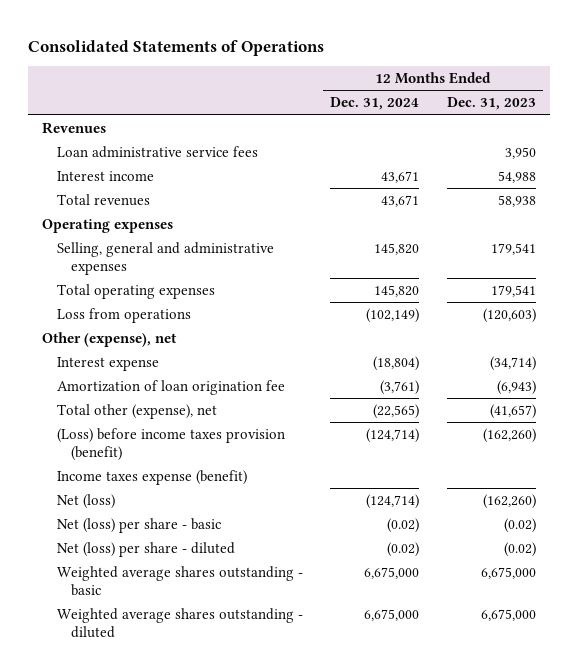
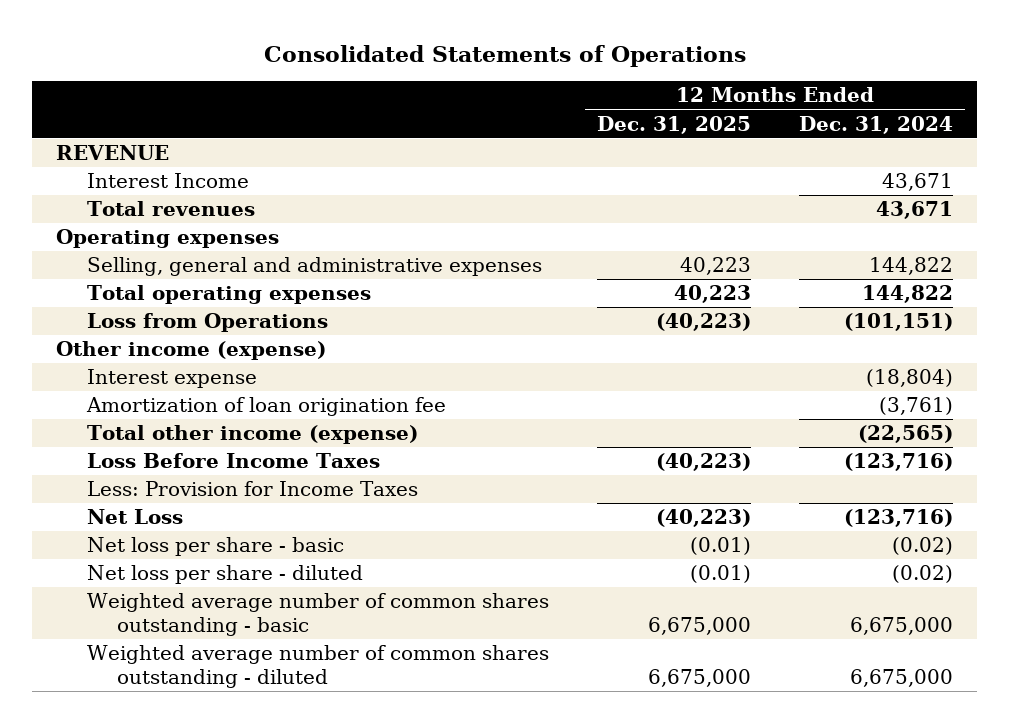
[446,97,536,111] Dec. 31, 2023 -> none
none -> [596,115,751,134] Dec. 31, 2025
[56,145,258,158] Loan administrative service fees -> none
[42,121,107,134] Revenues -> [56,145,170,161] REVENUE
[56,170,154,181] Interest income -> [86,173,249,189] Interest Income
[374,242,420,255] 145,820 -> [869,257,954,276] 144,822
[374,284,420,297] 145,820 -> [862,285,954,304] 144,822
[56,307,191,323] Loss from operations -> [86,313,328,333] Loss from Operations
[366,307,420,323] (102,149) -> [844,313,954,332] (101,151)
[42,331,178,347] Other (expense), net -> [56,341,327,361] Other income (expense)
[56,403,217,419] Total other (expense), net -> [86,425,418,445] Total other income (expense)
[56,427,285,462] (Loss) before income taxes provision (benefit) -> [86,453,380,469] Loss Before Income Taxes
[366,427,420,443] (124,714) -> [844,453,954,472] (123,716)
[56,469,247,485] Income taxes expense (benefit) -> [86,481,418,497] Less: Provision for Income Taxes
[56,493,115,509] Net (loss) -> [86,509,183,525] Net Loss
[366,493,420,509] (124,714) -> [844,509,954,528] (123,716)
[56,517,221,533] Net (loss) per share - basic -> [86,537,344,557] Net loss per share - basic
[56,541,235,557] Net (loss) per share - diluted -> [86,565,363,585] Net loss per share - diluted
[56,565,303,597] Weighted average shares outstanding - basic -> [86,593,549,636] Weighted average number of common shares outstanding - basic
[56,607,303,639] Weighted average shares outstanding - diluted -> [86,645,549,688] Weighted average number of common shares outstanding - diluted

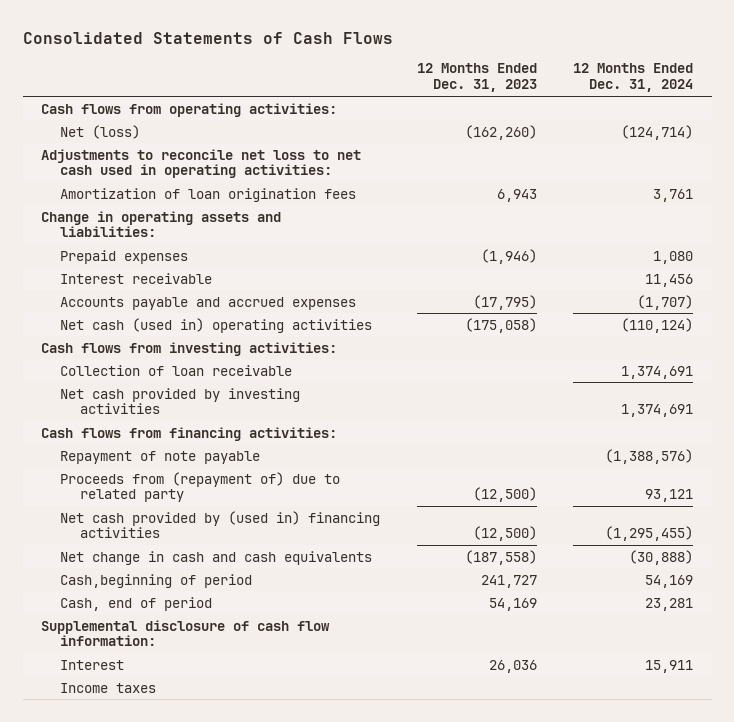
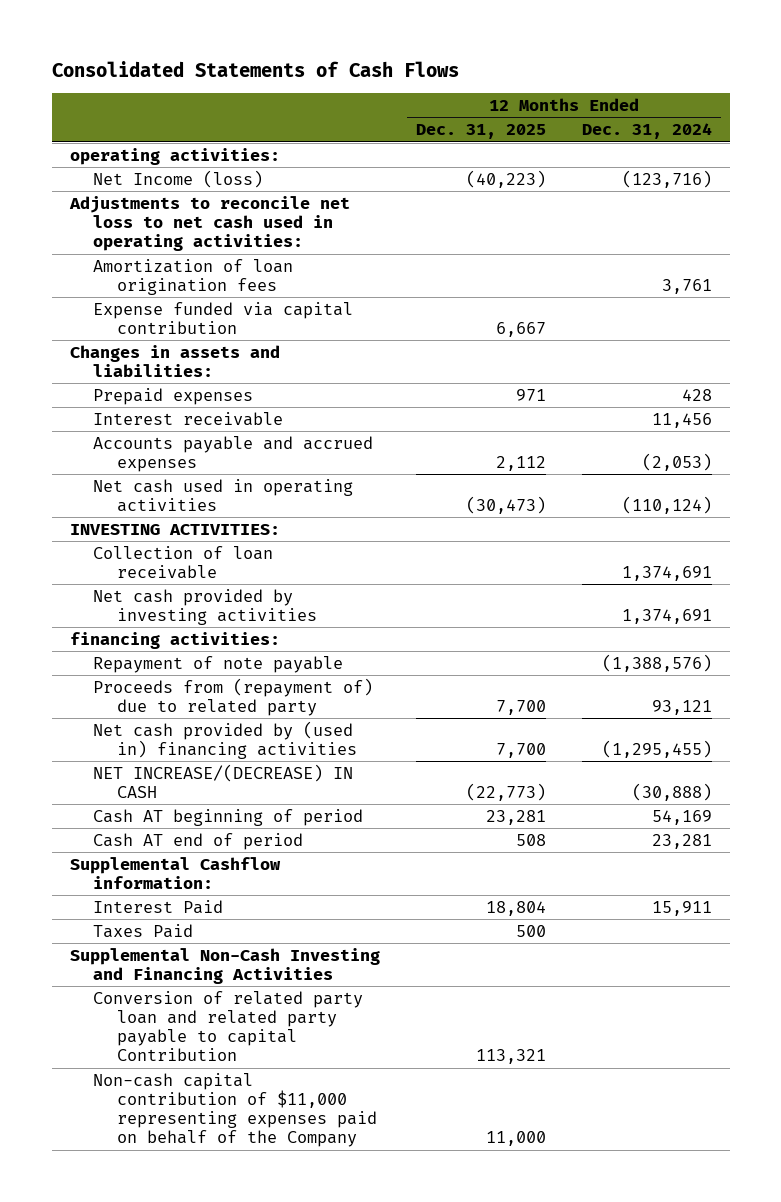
[416,63,537,93] 12 Months Ended Dec. 31, 2023 -> none
none -> [415,124,546,140] Dec. 31, 2025
[41,102,338,117] Cash flows from operating activities: -> [69,147,280,165] operating activities:
[60,124,141,139] Net (loss) -> [93,169,264,188] Net Income (loss)
[621,124,694,140] (124,714) -> [621,169,712,188] (123,716)
none -> [93,301,354,334] Expense funded via capital contribution
[41,210,282,238] Change in operating assets and liabilities: -> [69,344,280,377] Changes in assets and liabilities:
[653,250,694,264] 1,080 -> [681,388,712,401] 428
[637,294,694,310] (1,707) -> [641,452,712,471] (2,053)
[60,317,373,333] Net cash (used in) operating activities -> [93,478,354,512] Net cash used in operating activities
[41,341,338,356] Cash flows from investing activities: -> [69,523,280,535] INVESTING ACTIVITIES:
[41,426,338,441] Cash flows from financing activities: -> [69,631,280,649] financing activities:
[60,550,373,565] Net change in cash and cash equivalents -> [93,763,354,798] NET INCREASE/(DECREASE) IN CASH
[60,573,253,588] Cash,beginning of period -> [93,808,364,826] Cash AT beginning of period
[60,596,213,611] Cash, end of period -> [93,832,304,850] Cash AT end of period
[41,619,331,647] Supplemental disclosure of cash flow information: -> [69,856,281,889] Supplemental Cashflow information:
[60,659,125,670] Interest -> [93,899,224,914] Interest Paid
[60,682,157,693] Income taxes -> [93,923,194,938] Taxes Paid
none -> [69,947,380,984] Supplemental Non-Cash Investing and Financing Activities
none -> [93,990,364,1062] Conversion of related party loan and related party payable to capital Contribution
none -> [93,1072,377,1148] Non-cash capital contribution of $11,000 representing expenses paid on behalf of the Company

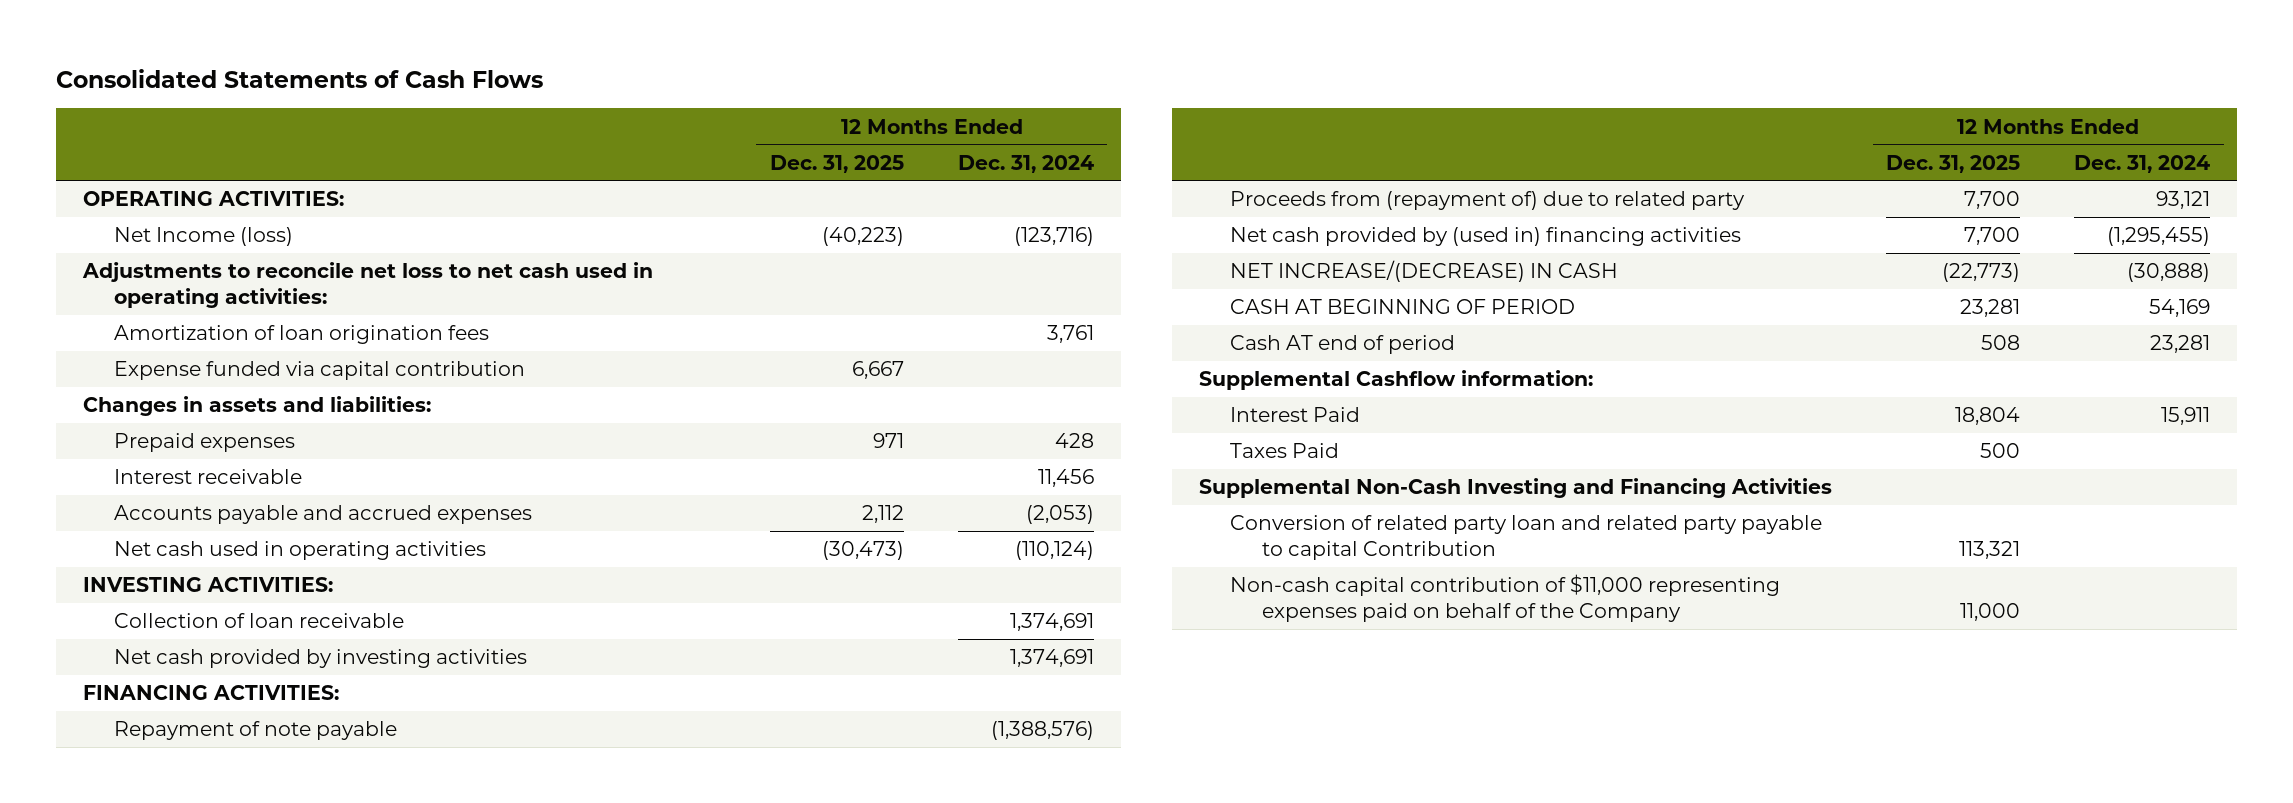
[69,147,280,165] operating activities: -> [82,191,344,207] OPERATING ACTIVITIES:
[69,631,280,649] financing activities: -> [82,685,339,701] FINANCING ACTIVITIES:
[93,808,364,826] Cash AT beginning of period -> [1230,299,1576,315] CASH AT BEGINNING OF PERIOD

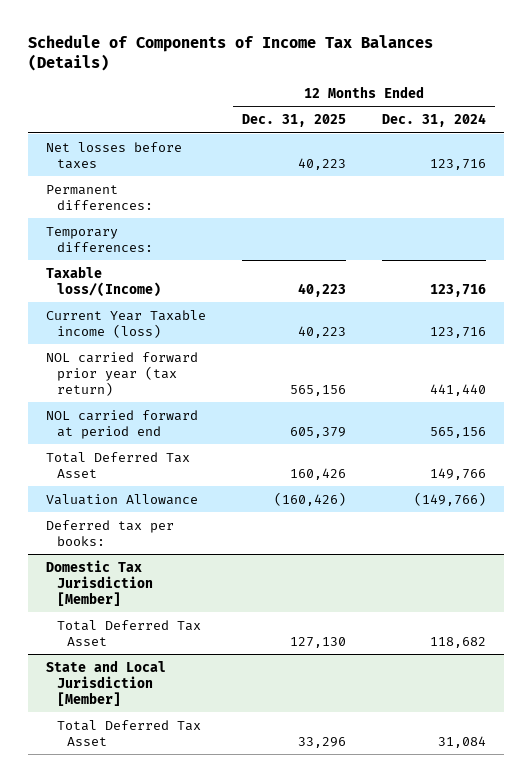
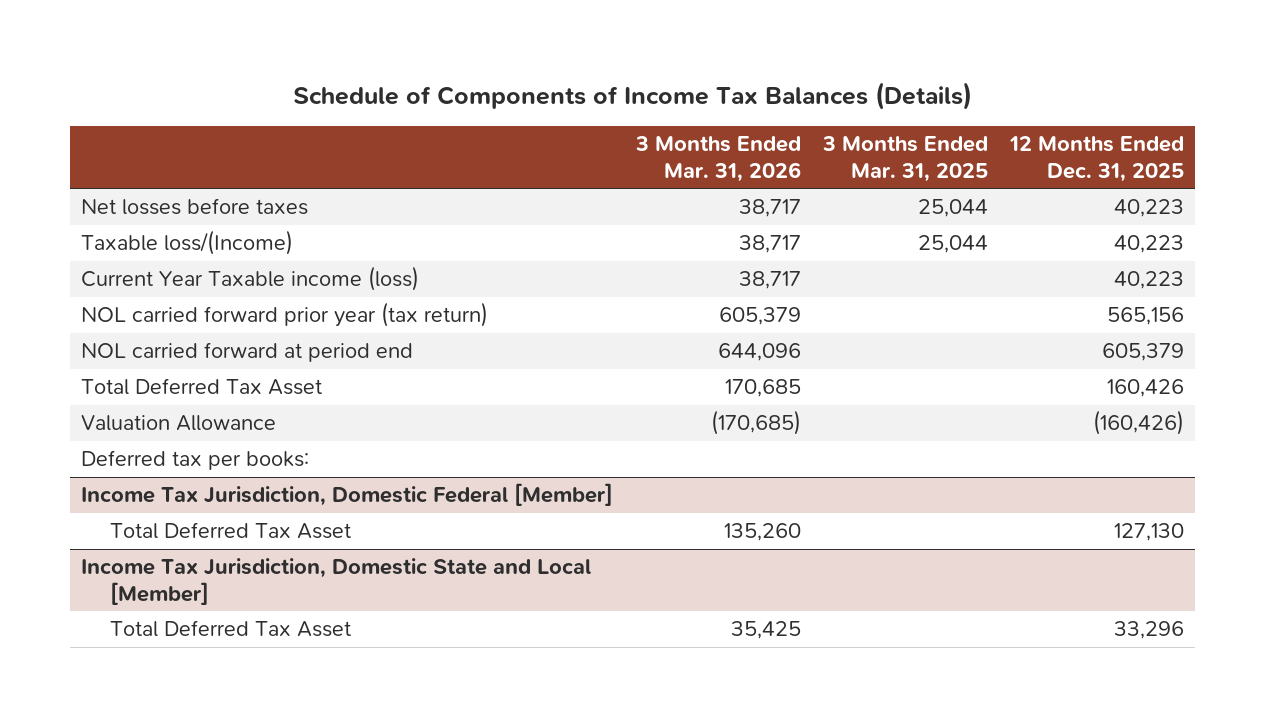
[381,113,486,128] Dec. 31, 2024 -> none
none -> [634,136,801,182] 3 Months Ended Mar. 31, 2026
none -> [821,136,988,182] 3 Months Ended Mar. 31, 2025
[45,184,153,210] Permanent differences: -> none
[45,226,153,252] Temporary differences: -> none
[45,559,153,606] Domestic Tax Jurisdiction [Member] -> [81,483,614,507] Income Tax Jurisdiction, Domestic Federal [Member]
[45,659,166,706] State and Local Jurisdiction [Member] -> [81,558,592,605] Income Tax Jurisdiction, Domestic State and Local [Member]

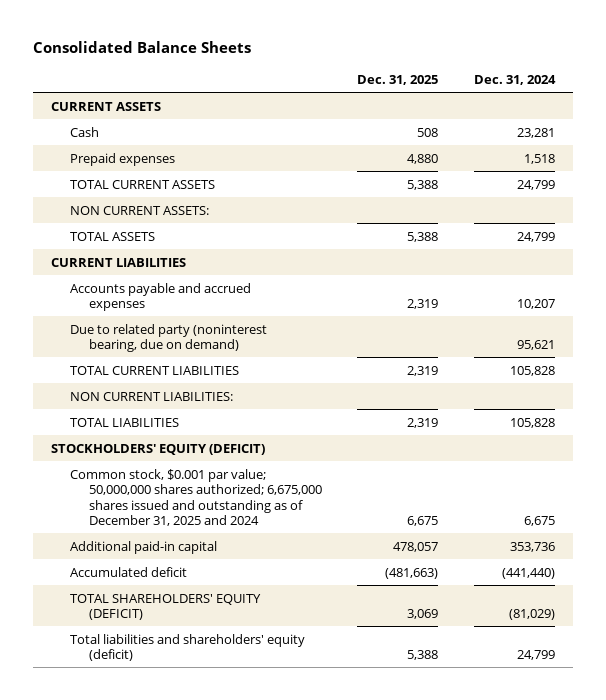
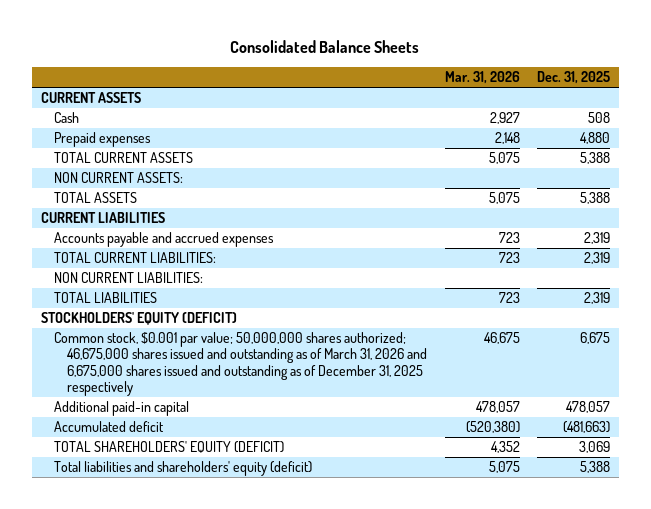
[473,74,556,85] Dec. 31, 2024 -> none
none -> [444,71,520,85] Mar. 31, 2026
[69,323,267,353] Due to related party (noninterest bearing, due on demand) -> none
[69,365,239,375] TOTAL CURRENT LIABILITIES -> [53,252,216,264] TOTAL CURRENT LIABILITIES:
[69,468,322,527] Common stock, $0.001 par value; 50,000,000 shares authorized; 6,675,000 shares issued and outstanding as of December 31, 2025 and 2024 -> [53,332,428,397] Common stock, $0.001 par value; 50,000,000 shares authorized; 46,675,000 shares issued and outstanding as of March 31, 2026 and 6,675,000 shares issued and outstanding as of December 31, 2025 respectively

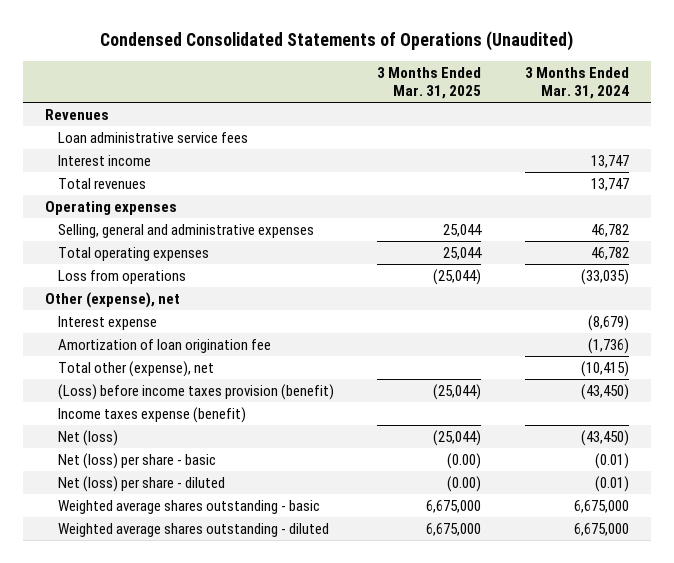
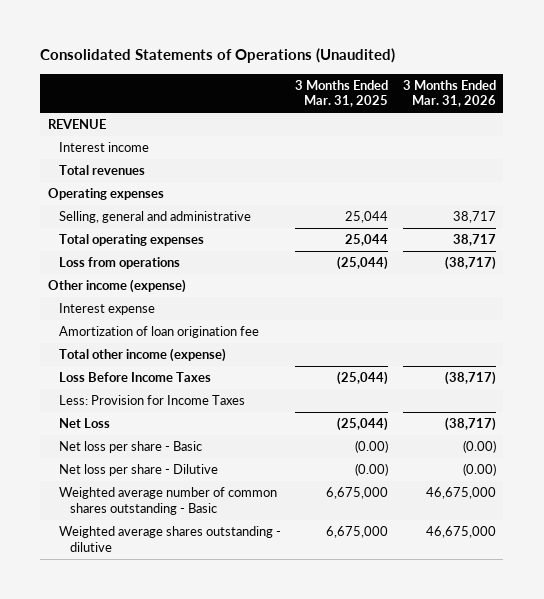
[99,31,573,52] Condensed Consolidated Statements of Operations (Unaudited) -> [40,48,396,64] Consolidated Statements of Operations (Unaudited)
[524,67,629,99] 3 Months Ended Mar. 31, 2024 -> none
none -> [403,79,497,108] 3 Months Ended Mar. 31, 2026
[57,132,248,144] Loan administrative service fees -> none
[44,109,109,121] Revenues -> [47,119,106,130] REVENUE
[57,224,314,239] Selling, general and administrative expenses -> [58,211,251,224] Selling, general and administrative
[44,292,180,309] Other (expense), net -> [47,279,186,294] Other income (expense)
[57,361,214,378] Total other (expense), net -> [58,348,226,363] Total other income (expense)
[57,384,334,401] (Loss) before income taxes provision (benefit) -> [58,372,211,383] Loss Before Income Taxes
[57,407,246,424] Income taxes expense (benefit) -> [58,395,245,406] Less: Provision for Income Taxes
[57,430,118,447] Net (loss) -> [58,418,110,429] Net Loss
[57,453,216,470] Net (loss) per share - basic -> [58,441,202,454] Net loss per share - Basic
[57,476,225,493] Net (loss) per share - diluted -> [58,464,218,477] Net loss per share - Dilutive
[57,500,320,515] Weighted average shares outstanding - basic -> [58,487,277,515] Weighted average number of common shares outstanding - Basic
[57,523,329,538] Weighted average shares outstanding - diluted -> [58,526,281,552] Weighted average shares outstanding - dilutive

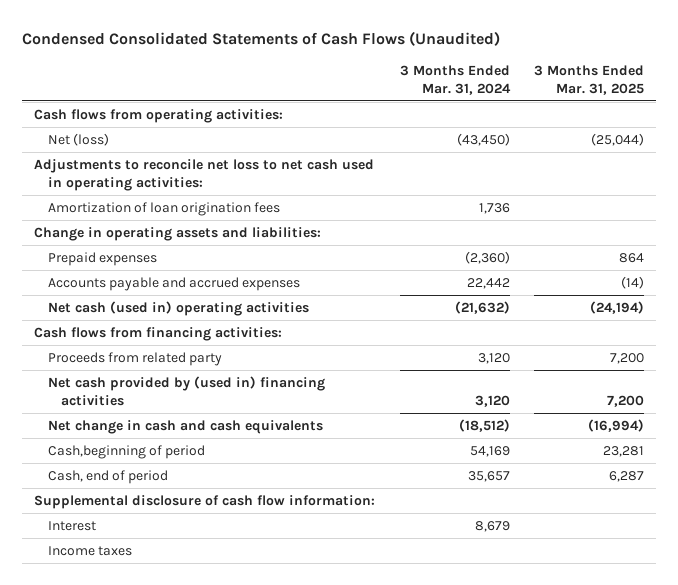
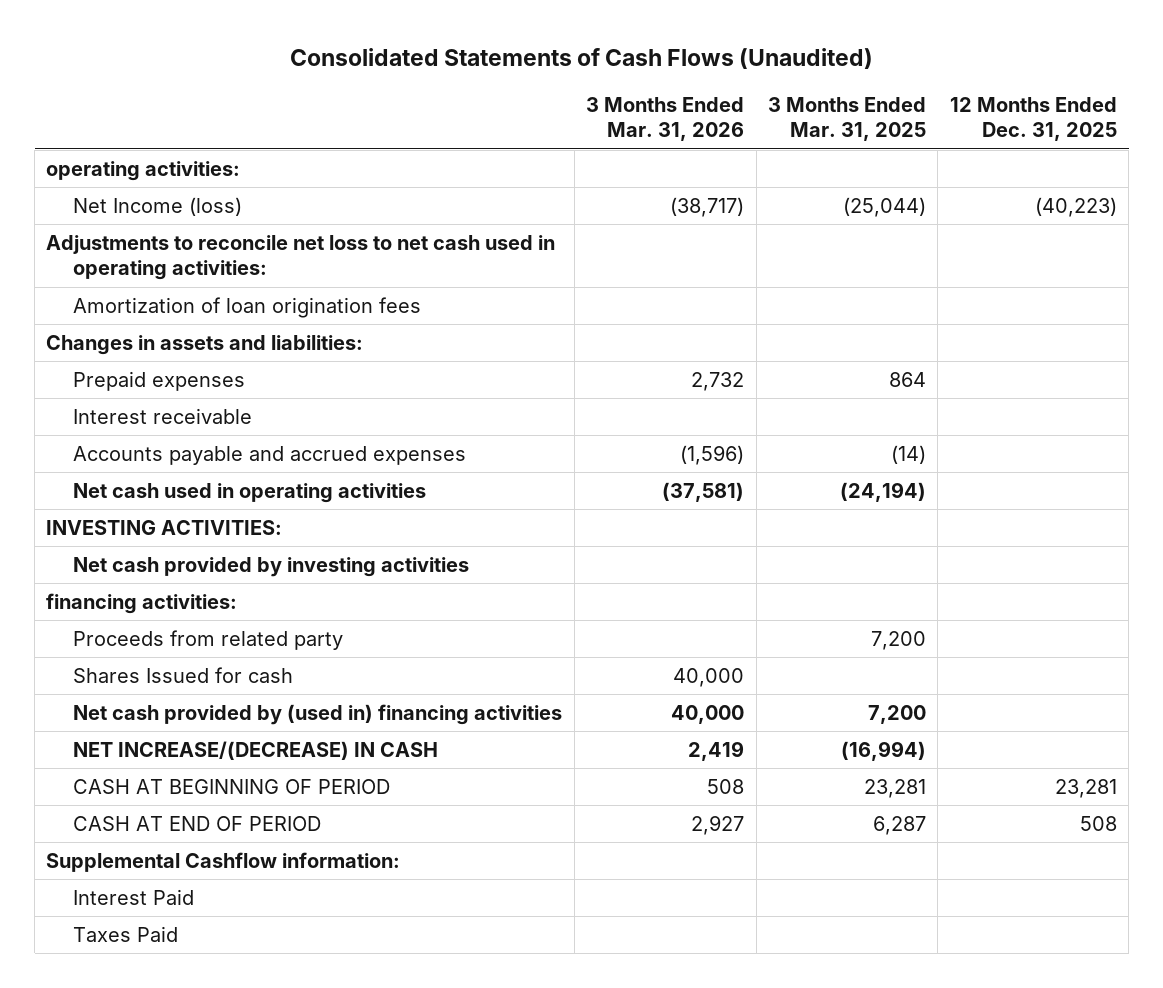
[22,30,501,46] Condensed Consolidated Statements of Cash Flows (Unaudited) -> [289,47,873,69] Consolidated Statements of Cash Flows (Unaudited)
[399,64,511,95] 3 Months Ended Mar. 31, 2024 -> none
none -> [586,96,745,142] 3 Months Ended Mar. 31, 2026
none -> [949,96,1117,142] 12 Months Ended Dec. 31, 2025
[34,108,284,123] Cash flows from operating activities: -> [46,160,241,181] operating activities:
[47,132,109,146] Net (loss) -> [73,196,243,216] Net Income (loss)
[34,226,322,241] Change in operating assets and liabilities: -> [46,334,364,355] Changes in assets and liabilities:
none -> [73,407,253,424] Interest receivable
[47,300,309,316] Net cash (used in) operating activities -> [73,482,427,503] Net cash used in operating activities
none -> [46,519,283,535] INVESTING ACTIVITIES:
none -> [73,556,470,577] Net cash provided by investing activities
[34,326,283,341] Cash flows from financing activities: -> [46,592,238,614] financing activities:
none -> [73,666,294,683] Shares Issued for cash
[47,419,323,434] Net change in cash and cash equivalents -> [73,740,439,760] NET INCREASE/(DECREASE) IN CASH
[47,444,205,459] Cash,beginning of period -> [73,778,391,794] CASH AT BEGINNING OF PERIOD
[47,469,168,484] Cash, end of period -> [73,815,322,831] CASH AT END OF PERIOD
[34,494,376,509] Supplemental disclosure of cash flow information: -> [46,851,401,872] Supplemental Cashflow information:
[47,520,96,531] Interest -> [73,888,195,905] Interest Paid
[47,545,132,556] Income taxes -> [73,925,179,942] Taxes Paid

